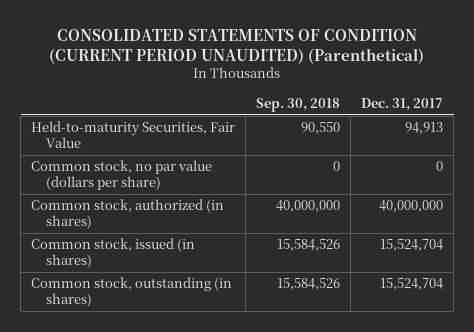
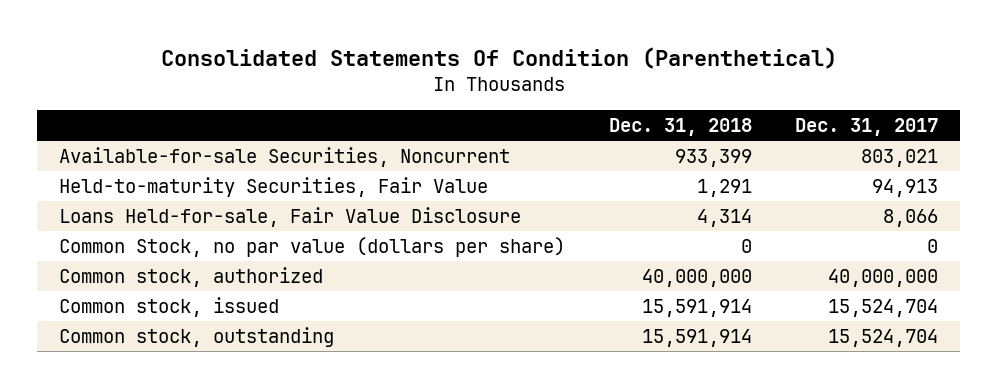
[49,28,425,64] CONSOLIDATED STATEMENTS OF CONDITION (CURRENT PERIOD UNAUDITED) (Parenthetical) -> [160,47,837,70] Consolidated Statements Of Condition (Parenthetical)
[256,97,341,112] Sep. 30, 2018 -> none
none -> [608,117,752,136] Dec. 31, 2018
none -> [59,146,511,167] Available-for-sale Securities, Noncurrent
none -> [59,206,522,227] Loans Held-for-sale, Fair Value Disclosure
[31,160,213,191] Common stock, no par value (dollars per share) -> [59,236,566,257] Common Stock, no par value (dollars per share)
[31,199,225,230] Common stock, authorized (in shares) -> [59,266,324,287] Common stock, authorized
[31,238,196,269] Common stock, issued (in shares) -> [59,296,280,317] Common stock, issued
[31,277,233,308] Common stock, outstanding (in shares) -> [59,326,335,347] Common stock, outstanding

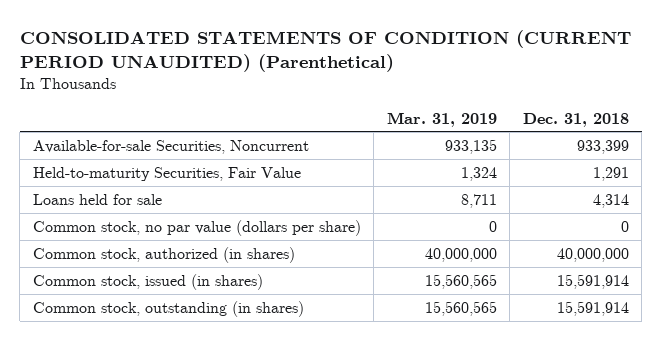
[160,47,837,70] Consolidated Statements Of Condition (Parenthetical) -> [19,30,631,73] CONSOLIDATED STATEMENTS OF CONDITION (CURRENT PERIOD UNAUDITED) (Parenthetical)
[795,117,939,136] Dec. 31, 2017 -> none
none -> [386,111,497,127] Mar. 31, 2019
[59,206,522,227] Loans Held-for-sale, Fair Value Disclosure -> [32,193,162,205] Loans held for sale
[59,236,566,257] Common Stock, no par value (dollars per share) -> [32,219,361,236] Common stock, no par value (dollars per share)
[59,266,324,287] Common stock, authorized -> [32,246,295,263] Common stock, authorized (in shares)
[59,296,280,317] Common stock, issued -> [32,273,263,290] Common stock, issued (in shares)
[59,326,335,347] Common stock, outstanding -> [32,300,304,317] Common stock, outstanding (in shares)

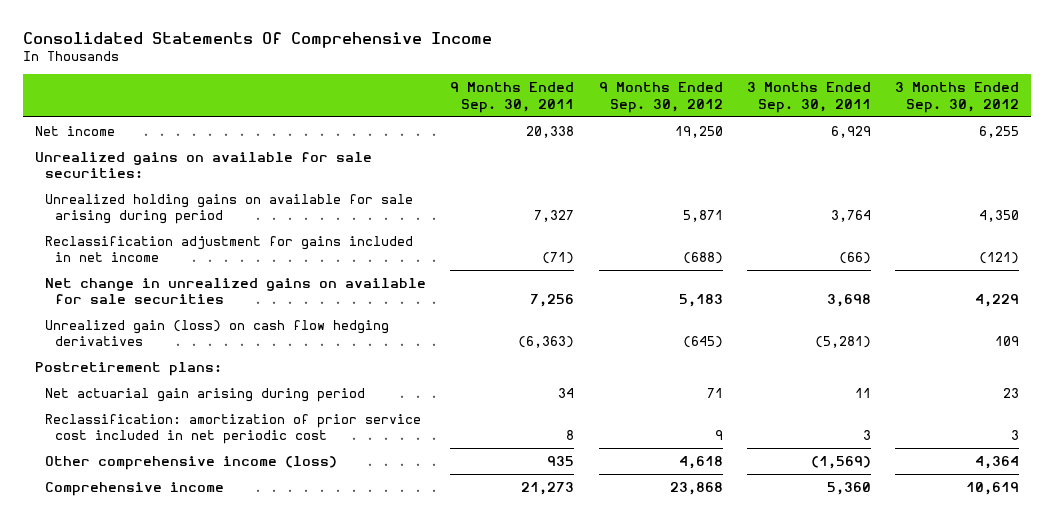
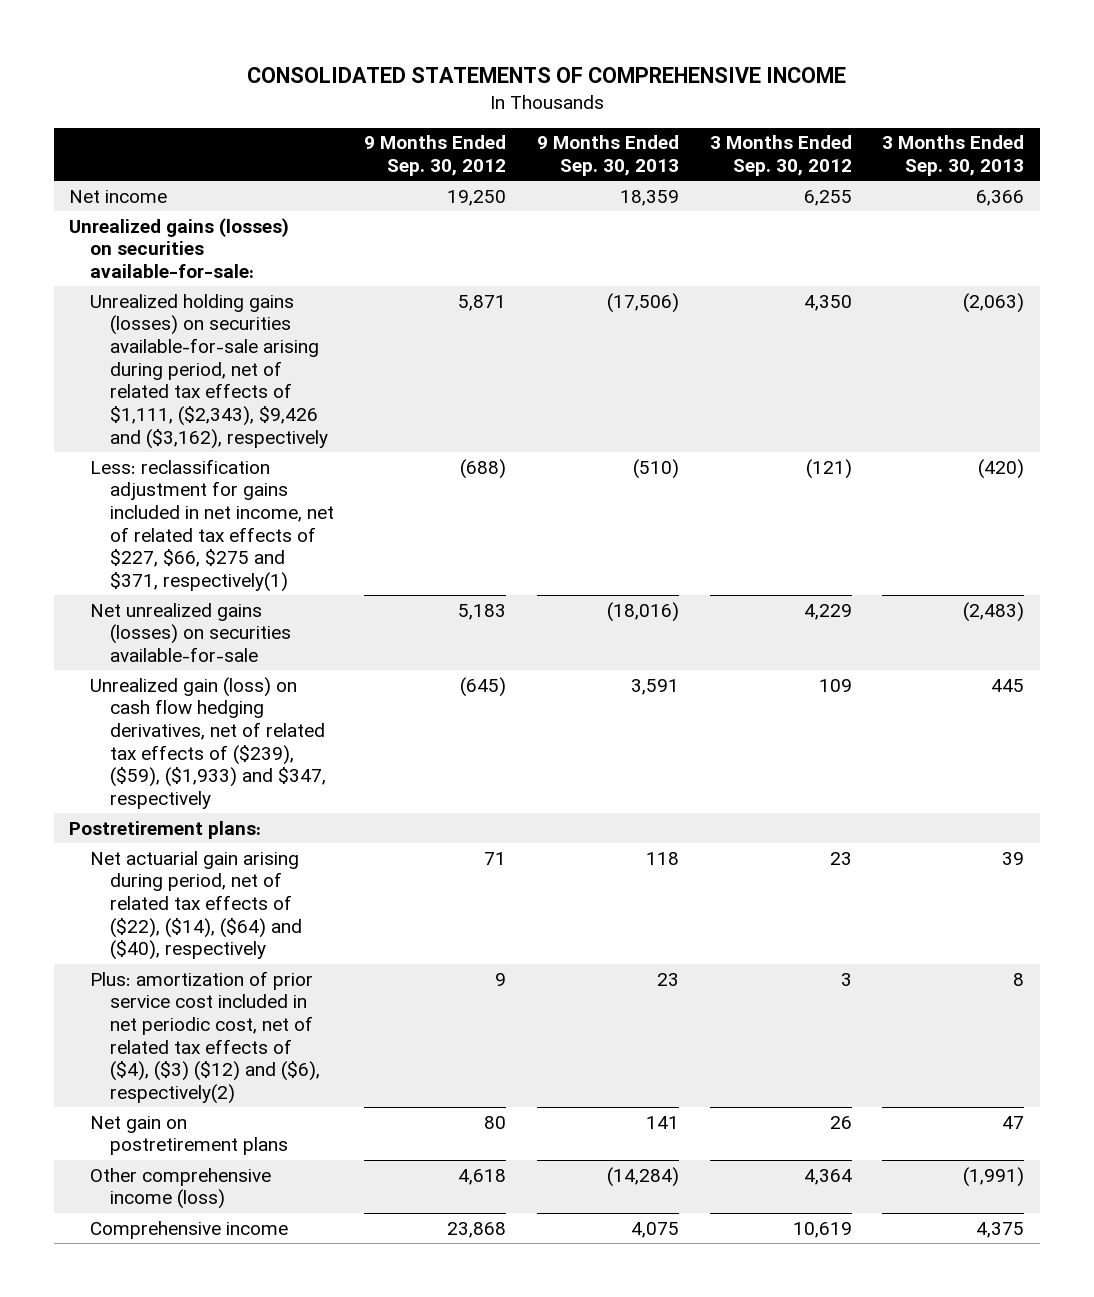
[23,31,493,48] Consolidated Statements Of Comprehensive Income -> [246,67,846,84] CONSOLIDATED STATEMENTS OF COMPREHENSIVE INCOME
[450,82,575,113] 9 Months Ended Sep. 30, 2011 -> none
[746,82,871,113] 3 Months Ended Sep. 30, 2011 -> none
none -> [537,135,680,177] 9 Months Ended Sep. 30, 2013
none -> [882,135,1025,177] 3 Months Ended Sep. 30, 2013
[35,151,373,179] Unrealized gains on available for sale securities: -> [69,217,290,279] Unrealized gains (losses) on securities available-for-sale:
[44,193,413,225] Unrealized holding gains on available for sale arising during period -> [89,293,328,449] Unrealized holding gains (losses) on securities available-for-sale arising during period, net of related tax effects of $1,111, ($2,343), $9,426 and ($3,162), respectively
[44,235,413,263] Reclassification adjustment for gains included in net income -> [89,458,334,593] Less: reclassification adjustment for gains included in net income, net of related tax effects of $227, $66, $275 and $371, respectively(1)
[44,277,426,305] Net change in unrealized gains on available for sale securities -> [89,602,291,663] Net unrealized gains (losses) on securities available-for-sale
[44,319,389,347] Unrealized gain (loss) on cash flow hedging derivatives -> [89,676,326,810] Unrealized gain (loss) on cash flow hedging derivatives, net of related tax effects of ($239), ($59), ($1,933) and $347, respectively
[44,413,421,445] Reclassification: amortization of prior service cost included in net periodic cost -> none
[44,387,365,402] Net actuarial gain arising during period -> [89,850,302,961] Net actuarial gain arising during period, net of related tax effects of ($22), ($14), ($64) and ($40), respectively
none -> [89,970,320,1105] Plus: amortization of prior service cost included in net periodic cost, net of related tax effects of ($4), ($3) ($12) and ($6), respectively(2)
none -> [89,1115,288,1156] Net gain on postretirement plans

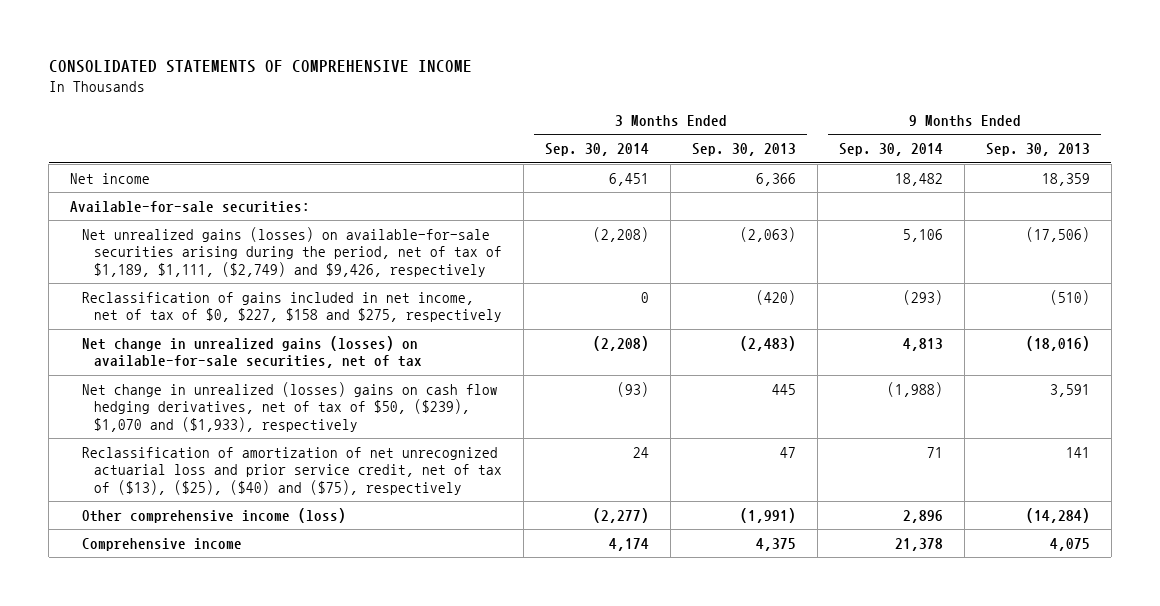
[364,135,507,177] 9 Months Ended Sep. 30, 2012 -> none
[709,135,852,177] 3 Months Ended Sep. 30, 2012 -> none
none -> [545,143,650,157] Sep. 30, 2014
none -> [839,143,944,157] Sep. 30, 2014
[69,820,262,839] Postretirement plans: -> none
[89,850,302,961] Net actuarial gain arising during period, net of related tax effects of ($22), ($14), ($64) and ($40), respectively -> none
[89,1115,288,1156] Net gain on postretirement plans -> none
[69,217,290,279] Unrealized gains (losses) on securities available-for-sale: -> [70,200,311,213] Available-for-sale securities:
[89,293,328,449] Unrealized holding gains (losses) on securities available-for-sale arising during period, net of related tax effects of $1,111, ($2,343), $9,426 and ($3,162), respectively -> [82,226,503,277] Net unrealized gains (losses) on available-for-sale securities arising during the period, net of tax of $1,189, $1,111, ($2,749) and $9,426, respectively
[89,458,334,593] Less: reclassification adjustment for gains included in net income, net of related tax effects of $227, $66, $275 and $371, respectively(1) -> [82,291,503,323] Reclassification of gains included in net income, net of tax of $0, $227, $158 and $275, respectively
[89,602,291,663] Net unrealized gains (losses) on securities available-for-sale -> [82,335,423,369] Net change in unrealized gains (losses) on available-for-sale securities, net of tax
[89,676,326,810] Unrealized gain (loss) on cash flow hedging derivatives, net of related tax effects of ($239), ($59), ($1,933) and $347, respectively -> [82,381,499,432] Net change in unrealized (losses) gains on cash flow hedging derivatives, net of tax of $50, ($239), $1,070 and ($1,933), respectively
[89,970,320,1105] Plus: amortization of prior service cost included in net periodic cost, net of related tax effects of ($4), ($3) ($12) and ($6), respectively(2) -> [82,446,503,495] Reclassification of amortization of net unrecognized actuarial loss and prior service credit, net of tax of ($13), ($25), ($40) and ($75), respectively
[657,972,680,986] 23 -> [1066,446,1091,458] 141
[1013,972,1025,986] 8 -> [780,446,797,458] 47

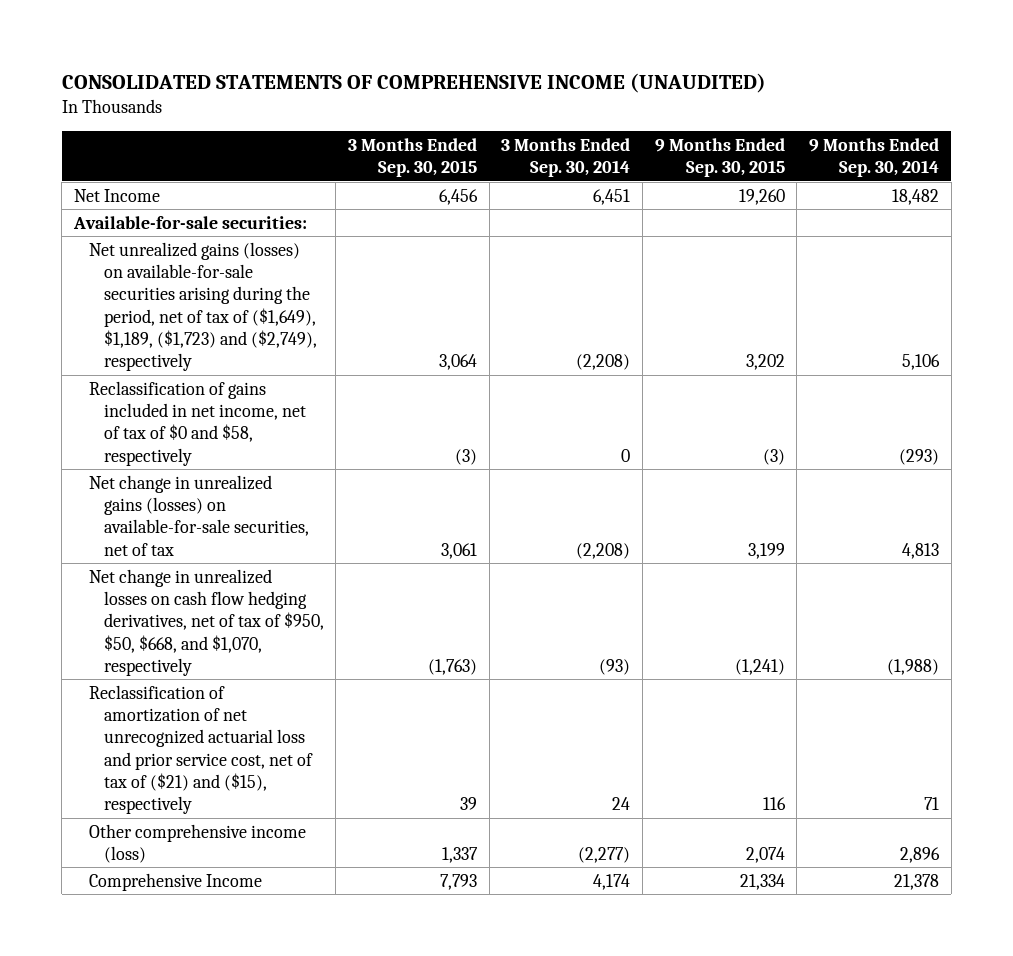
[48,60,472,74] CONSOLIDATED STATEMENTS OF COMPREHENSIVE INCOME -> [61,73,766,94] CONSOLIDATED STATEMENTS OF COMPREHENSIVE INCOME (UNAUDITED)
[692,143,797,157] Sep. 30, 2013 -> none
[986,143,1091,157] Sep. 30, 2013 -> none
none -> [347,137,477,178] 3 Months Ended Sep. 30, 2015
none -> [654,137,785,178] 9 Months Ended Sep. 30, 2015
[70,172,151,184] Net income -> [73,188,160,202] Net Income
[82,226,503,277] Net unrealized gains (losses) on available-for-sale securities arising during the period, net of tax of $1,189, $1,111, ($2,749) and $9,426, respectively -> [88,241,317,372] Net unrealized gains (losses) on available-for-sale securities arising during the period, net of tax of ($1,649), $1,189, ($1,723) and ($2,749), respectively
[82,291,503,323] Reclassification of gains included in net income, net of tax of $0, $227, $158 and $275, respectively -> [88,380,306,466] Reclassification of gains included in net income, net of tax of $0 and $58, respectively
[82,381,499,432] Net change in unrealized (losses) gains on cash flow hedging derivatives, net of tax of $50, ($239), $1,070 and ($1,933), respectively -> [88,568,324,676] Net change in unrealized losses on cash flow hedging derivatives, net of tax of $950, $50, $668, and $1,070, respectively
[82,446,503,495] Reclassification of amortization of net unrecognized actuarial loss and prior service credit, net of tax of ($13), ($25), ($40) and ($75), respectively -> [88,684,313,815] Reclassification of amortization of net unrecognized actuarial loss and prior service cost, net of tax of ($21) and ($15), respectively
[82,537,243,551] Comprehensive income -> [88,872,262,891] Comprehensive Income

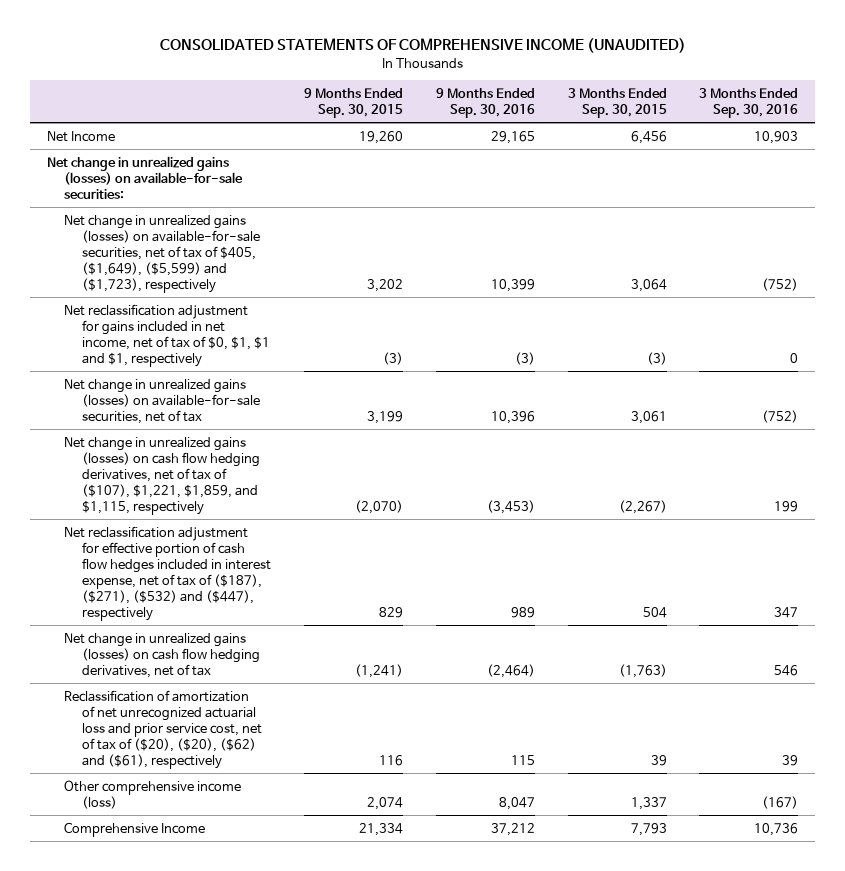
[501,137,631,178] 3 Months Ended Sep. 30, 2014 -> none
[808,137,939,178] 9 Months Ended Sep. 30, 2014 -> none
none -> [435,87,535,118] 9 Months Ended Sep. 30, 2016
none -> [699,87,799,118] 3 Months Ended Sep. 30, 2016
[72,215,307,229] Available-for-sale securities: -> [46,155,244,199] Net change in unrealized gains (losses) on available-for-sale securities:
[88,241,317,372] Net unrealized gains (losses) on available-for-sale securities arising during the period, net of tax of ($1,649), $1,189, ($1,723) and ($2,749), respectively -> [64,214,261,293] Net change in unrealized gains (losses) on available-for-sale securities, net of tax of $405, ($1,649), ($5,599) and ($1,723), respectively
[88,380,306,466] Reclassification of gains included in net income, net of tax of $0 and $58, respectively -> [64,303,271,367] Net reclassification adjustment for gains included in net income, net of tax of $0, $1, $1 and $1, respectively
[88,568,324,676] Net change in unrealized losses on cash flow hedging derivatives, net of tax of $950, $50, $668, and $1,070, respectively -> [64,436,261,515] Net change in unrealized gains (losses) on cash flow hedging derivatives, net of tax of ($107), $1,221, $1,859, and $1,115, respectively
[427,658,477,675] (1,763) -> [618,499,667,514] (2,267)
[734,658,785,675] (1,241) -> [354,499,403,514] (2,070)
none -> [64,525,272,621] Net reclassification adjustment for effective portion of cash flow hedges included in interest expense, net of tax of ($187), ($271), ($532) and ($447), respectively
none -> [64,632,261,678] Net change in unrealized gains (losses) on cash flow hedging derivatives, net of tax
[88,684,313,815] Reclassification of amortization of net unrecognized actuarial loss and prior service cost, net of tax of ($21) and ($15), respectively -> [64,689,263,769] Reclassification of amortization of net unrecognized actuarial loss and prior service cost, net of tax of ($20), ($20), ($62) and ($61), respectively

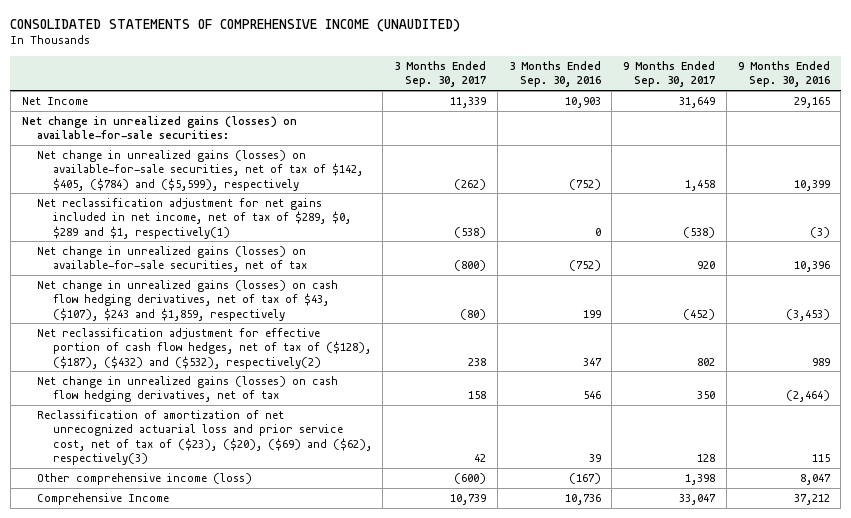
[303,87,403,118] 9 Months Ended Sep. 30, 2015 -> none
[567,87,667,118] 3 Months Ended Sep. 30, 2015 -> none
none -> [394,61,487,88] 3 Months Ended Sep. 30, 2017
none -> [623,61,716,88] 9 Months Ended Sep. 30, 2017
[64,214,261,293] Net change in unrealized gains (losses) on available-for-sale securities, net of tax of $405, ($1,649), ($5,599) and ($1,723), respectively -> [37,149,363,191] Net change in unrealized gains (losses) on available-for-sale securities, net of tax of $142, $405, ($784) and ($5,599), respectively
[64,303,271,367] Net reclassification adjustment for gains included in net income, net of tax of $0, $1, $1 and $1, respectively -> [37,197,351,239] Net reclassification adjustment for net gains included in net income, net of tax of $289, $0, $289 and $1, respectively(1)
[64,436,261,515] Net change in unrealized gains (losses) on cash flow hedging derivatives, net of tax of ($107), $1,221, $1,859, and $1,115, respectively -> [37,279,339,321] Net change in unrealized gains (losses) on cash flow hedging derivatives, net of tax of $43, ($107), $243 and $1,859, respectively
[64,525,272,621] Net reclassification adjustment for effective portion of cash flow hedges included in interest expense, net of tax of ($187), ($271), ($532) and ($447), respectively -> [37,327,371,369] Net reclassification adjustment for effective portion of cash flow hedges, net of tax of ($128), ($187), ($432) and ($532), respectively(2)
[64,689,263,769] Reclassification of amortization of net unrecognized actuarial loss and prior service cost, net of tax of ($20), ($20), ($62) and ($61), respectively -> [37,409,372,465] Reclassification of amortization of net unrecognized actuarial loss and prior service cost, net of tax of ($23), ($20), ($69) and ($62), respectively(3)

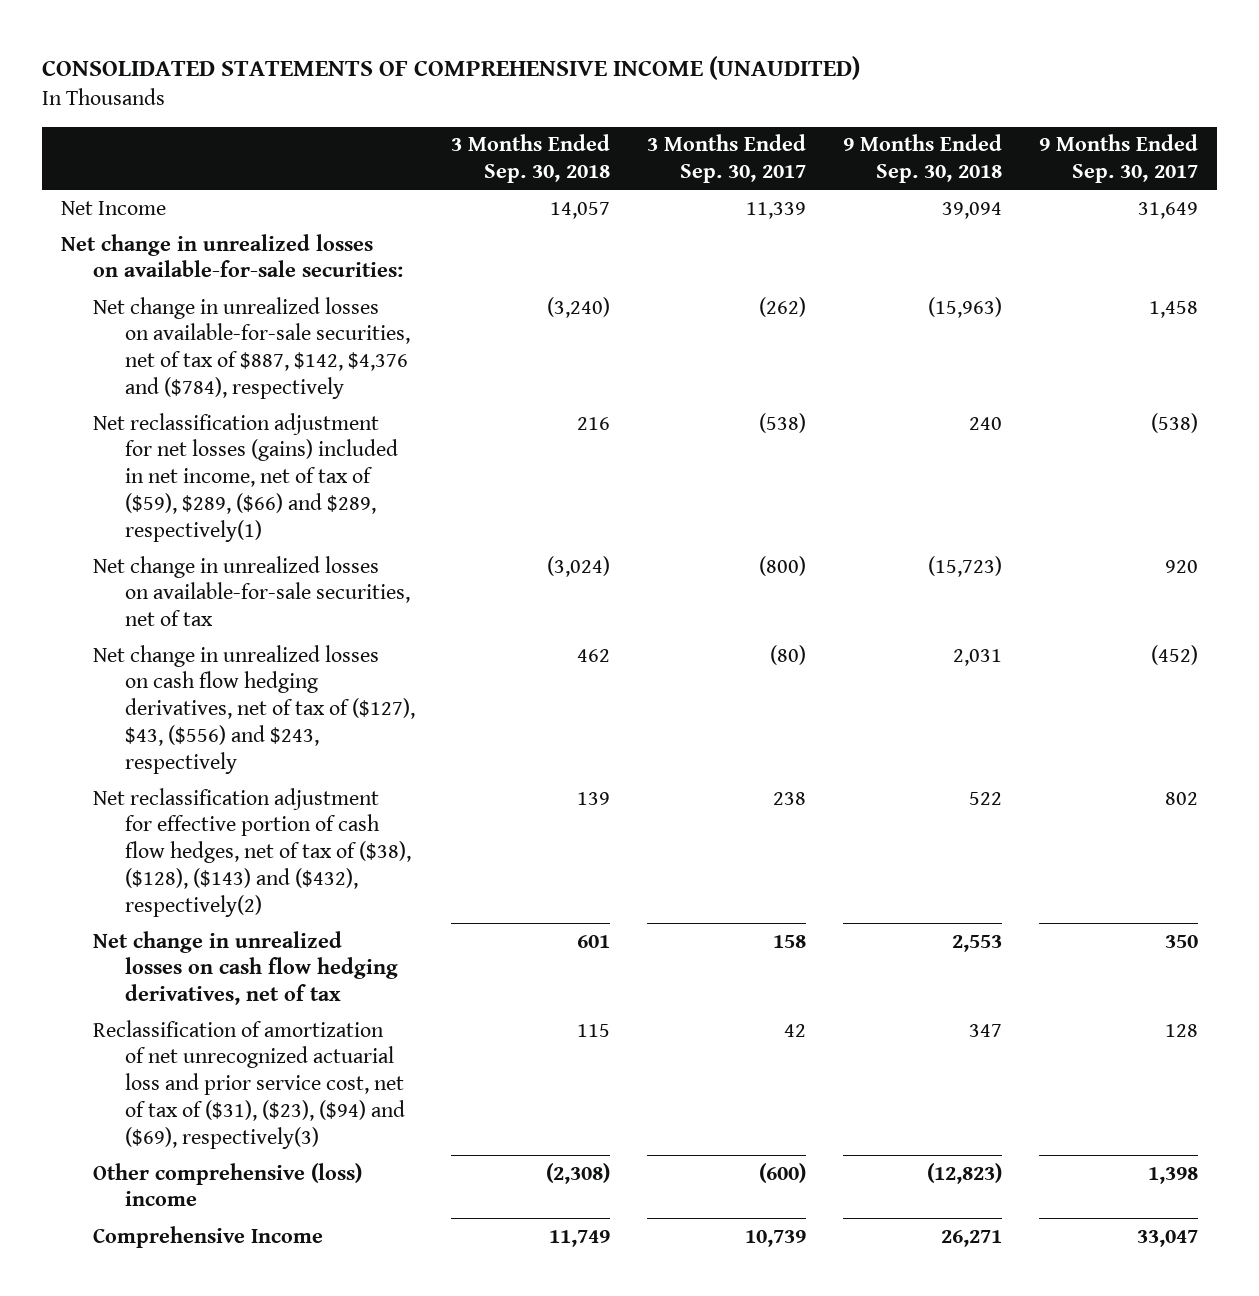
[508,61,601,88] 3 Months Ended Sep. 30, 2016 -> none
[737,61,830,88] 9 Months Ended Sep. 30, 2016 -> none
none -> [451,134,611,184] 3 Months Ended Sep. 30, 2018
none -> [843,134,1003,184] 9 Months Ended Sep. 30, 2018
[21,115,297,140] Net change in unrealized gains (losses) on available-for-sale securities: -> [60,233,403,278] Net change in unrealized losses on available-for-sale securities:
[37,149,363,191] Net change in unrealized gains (losses) on available-for-sale securities, net of tax of $142, $405, ($784) and ($5,599), respectively -> [92,296,410,400] Net change in unrealized losses on available-for-sale securities, net of tax of $887, $142, $4,376 and ($784), respectively
[37,197,351,239] Net reclassification adjustment for net gains included in net income, net of tax of $289, $0, $289 and $1, respectively(1) -> [92,412,398,543] Net reclassification adjustment for net losses (gains) included in net income, net of tax of ($59), $289, ($66) and $289, respectively(1)
[37,245,307,273] Net change in unrealized gains (losses) on available-for-sale securities, net of tax -> [92,555,410,627] Net change in unrealized losses on available-for-sale securities, net of tax
[37,279,339,321] Net change in unrealized gains (losses) on cash flow hedging derivatives, net of tax of $43, ($107), $243 and $1,859, respectively -> [92,644,415,775] Net change in unrealized losses on cash flow hedging derivatives, net of tax of ($127), $43, ($556) and $243, respectively
[37,327,371,369] Net reclassification adjustment for effective portion of cash flow hedges, net of tax of ($128), ($187), ($432) and ($532), respectively(2) -> [92,787,411,918] Net reclassification adjustment for effective portion of cash flow hedges, net of tax of ($38), ($128), ($143) and ($432), respectively(2)
[37,375,339,403] Net change in unrealized gains (losses) on cash flow hedging derivatives, net of tax -> [92,930,398,1006] Net change in unrealized losses on cash flow hedging derivatives, net of tax
[37,409,372,465] Reclassification of amortization of net unrecognized actuarial loss and prior service cost, net of tax of ($23), ($20), ($69) and ($62), respectively(3) -> [92,1019,405,1150] Reclassification of amortization of net unrecognized actuarial loss and prior service cost, net of tax of ($31), ($23), ($94) and ($69), respectively(3)
[37,472,253,485] Other comprehensive income (loss) -> [92,1162,362,1207] Other comprehensive (loss) income

